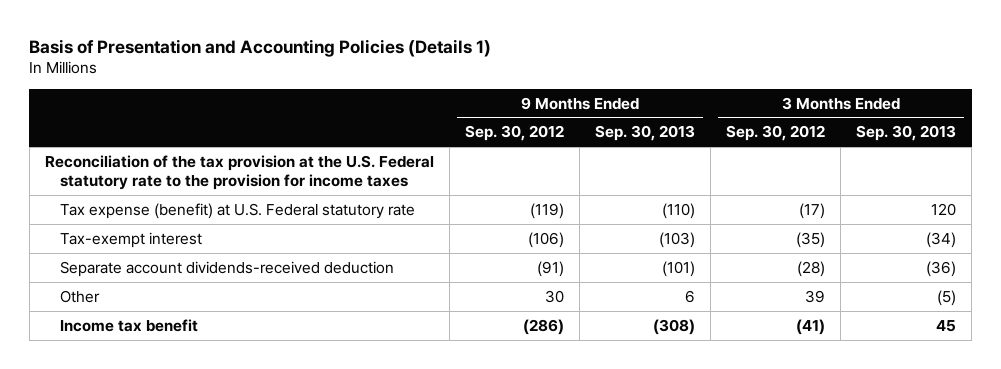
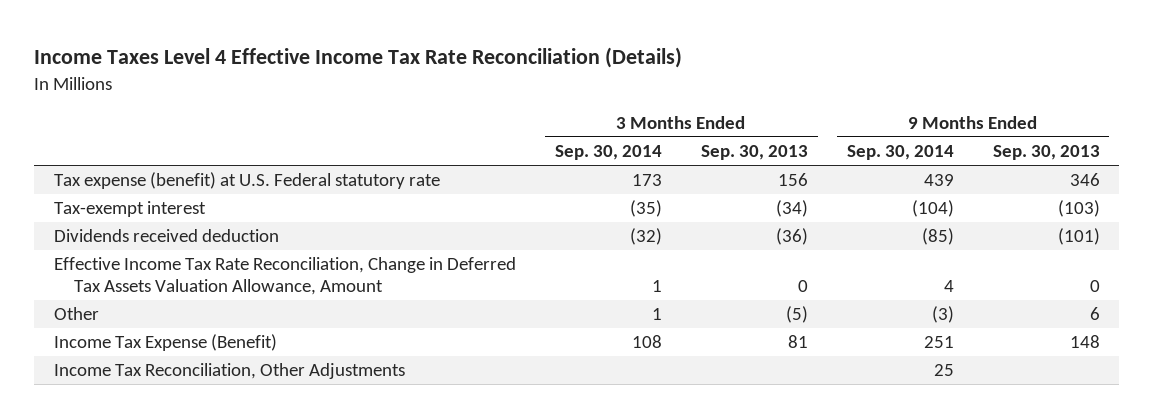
[29,38,492,57] Basis of Presentation and Accounting Policies (Details 1) -> [34,46,683,68] Income Taxes Level 4 Effective Income Tax Rate Reconciliation (Details)
[464,125,564,142] Sep. 30, 2012 -> none
[725,125,825,142] Sep. 30, 2012 -> none
none -> [554,145,662,161] Sep. 30, 2014
none -> [846,145,954,161] Sep. 30, 2014
[44,154,434,190] Reconciliation of the tax provision at the U.S. Federal statutory rate to the provision for income taxes -> none
[661,202,695,219] (110) -> [1069,173,1100,187] 346
[931,202,957,216] 120 -> [777,173,808,187] 156
[59,260,394,277] Separate account dividends-received deduction -> [53,229,279,243] Dividends received deduction
none -> [53,257,516,296] Effective Income Tax Rate Reconciliation, Change in Deferred Tax Assets Valuation Allowance, Amount
[59,318,198,332] Income tax benefit -> [53,334,277,352] Income Tax Expense (Benefit)
[652,318,695,335] (308) -> [1069,335,1100,349] 148
[936,319,957,332] 45 -> [787,335,808,349] 81
none -> [53,363,405,380] Income Tax Reconciliation, Other Adjustments

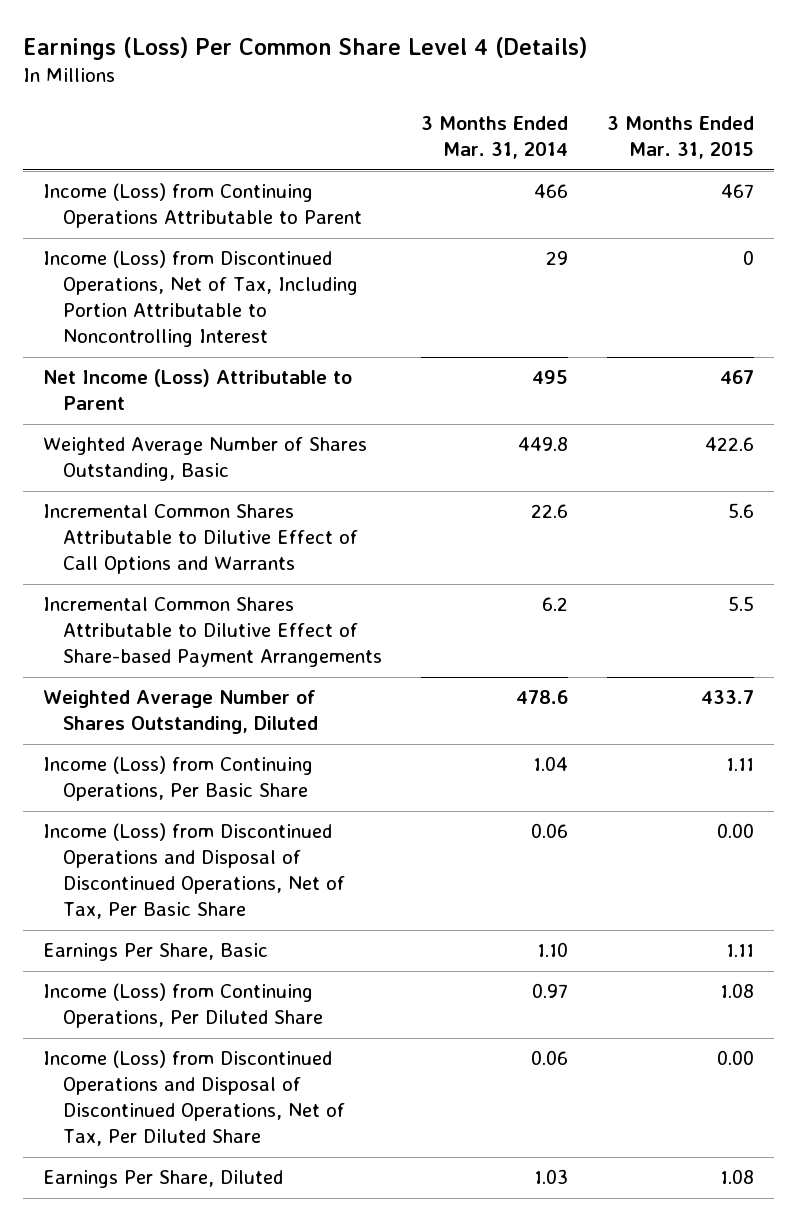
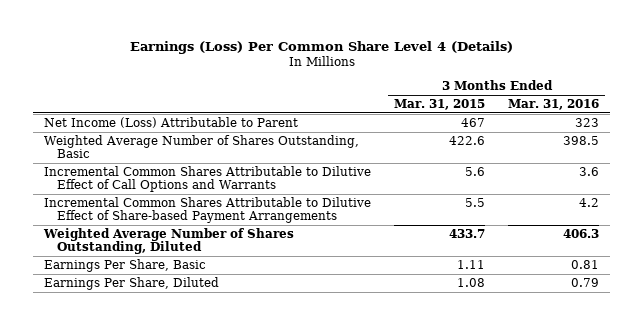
[421,115,569,159] 3 Months Ended Mar. 31, 2014 -> none
none -> [507,99,599,111] Mar. 31, 2016
[42,183,363,229] Income (Loss) from Continuing Operations Attributable to Parent -> none
[42,250,359,348] Income (Loss) from Discontinued Operations, Net of Tax, Including Portion Attributable to Noncontrolling Interest -> none
[42,756,313,802] Income (Loss) from Continuing Operations, Per Basic Share -> none
[42,823,346,920] Income (Loss) from Discontinued Operations and Disposal of Discontinued Operations, Net of Tax, Per Basic Share -> none
[42,983,324,1029] Income (Loss) from Continuing Operations, Per Diluted Share -> none
[42,1050,346,1147] Income (Loss) from Discontinued Operations and Disposal of Discontinued Operations, Net of Tax, Per Diluted Share -> none

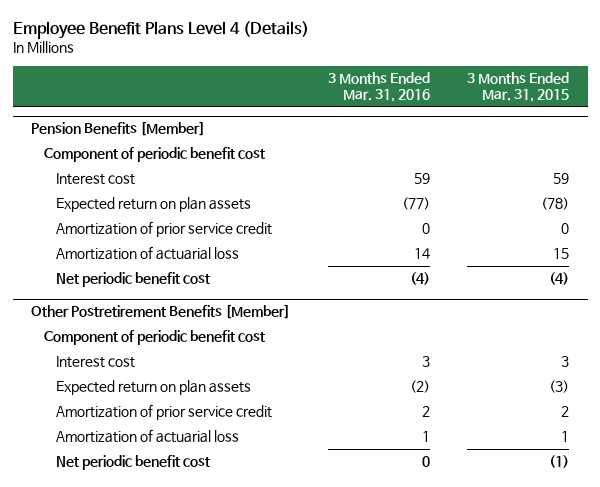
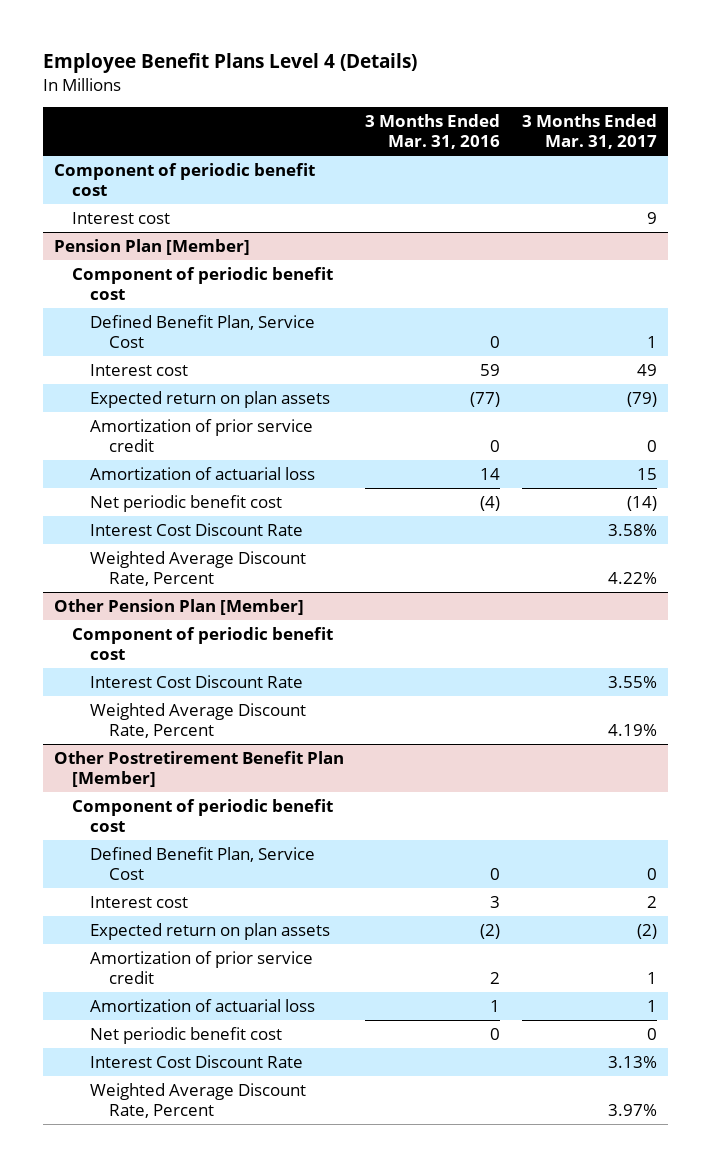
[467,71,570,103] 3 Months Ended Mar. 31, 2015 -> none
none -> [521,113,657,150] 3 Months Ended Mar. 31, 2017
[31,121,206,137] Pension Benefits [Member] -> none
none -> [72,211,171,224] Interest cost
none -> [53,238,250,255] Pension Plan [Member]
none -> [72,266,334,301] Component of periodic benefit cost
none -> [90,314,316,349] Defined Benefit Plan, Service Cost
[31,304,291,320] Other Postretirement Benefits [Member] -> none
none -> [90,522,304,536] Interest Cost Discount Rate
none -> [90,550,307,587] Weighted Average Discount Rate, Percent
none -> [53,598,304,615] Other Pension Plan [Member]
none -> [90,674,304,688] Interest Cost Discount Rate
none -> [90,702,307,739] Weighted Average Discount Rate, Percent
none -> [53,750,344,788] Other Postretirement Benefit Plan [Member]
none -> [72,798,334,833] Component of periodic benefit cost
none -> [90,846,316,881] Defined Benefit Plan, Service Cost
none -> [90,1054,304,1068] Interest Cost Discount Rate
none -> [90,1082,307,1119] Weighted Average Discount Rate, Percent

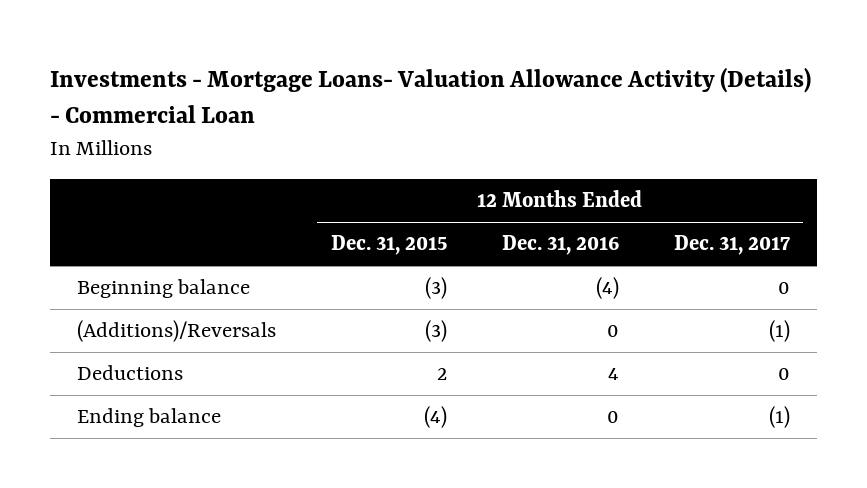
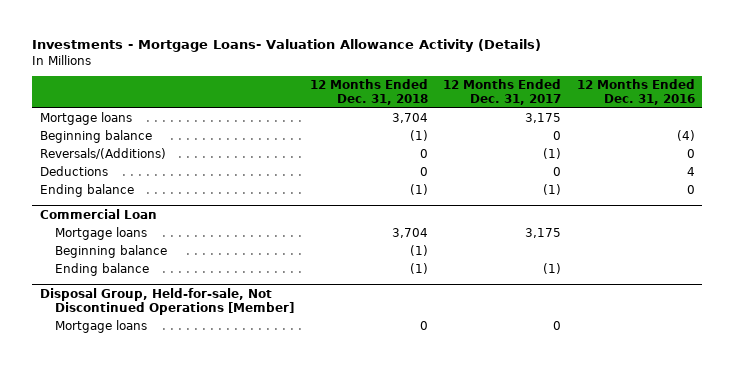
[49,66,811,124] Investments - Mortgage Loans- Valuation Allowance Activity (Details) - Commercial Loan -> [31,39,541,53] Investments - Mortgage Loans- Valuation Allowance Activity (Details)
[331,235,448,256] Dec. 31, 2015 -> none
none -> [309,79,428,106] 12 Months Ended Dec. 31, 2018
none -> [39,112,132,126] Mortgage loans
[77,320,277,343] (Additions)/Reversals -> [39,148,166,160] Reversals/(Additions)
none -> [39,209,157,220] Commercial Loan
none -> [55,227,148,241] Mortgage loans
none -> [55,245,168,259] Beginning balance
none -> [55,263,150,277] Ending balance
none -> [39,288,295,316] Disposal Group, Held-for-sale, Not Discontinued Operations [Member]
none -> [55,320,148,334] Mortgage loans

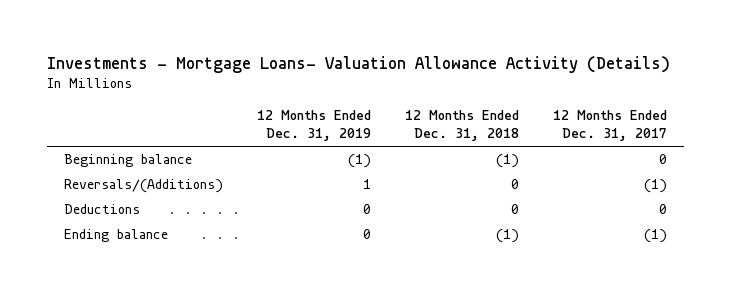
[576,79,695,106] 12 Months Ended Dec. 31, 2016 -> none
none -> [257,109,372,142] 12 Months Ended Dec. 31, 2019
[39,112,132,126] Mortgage loans -> none
[39,209,157,220] Commercial Loan -> none
[55,227,148,241] Mortgage loans -> none
[55,245,168,259] Beginning balance -> none
[55,263,150,277] Ending balance -> none
[39,288,295,316] Disposal Group, Held-for-sale, Not Discontinued Operations [Member] -> none
[55,320,148,334] Mortgage loans -> none

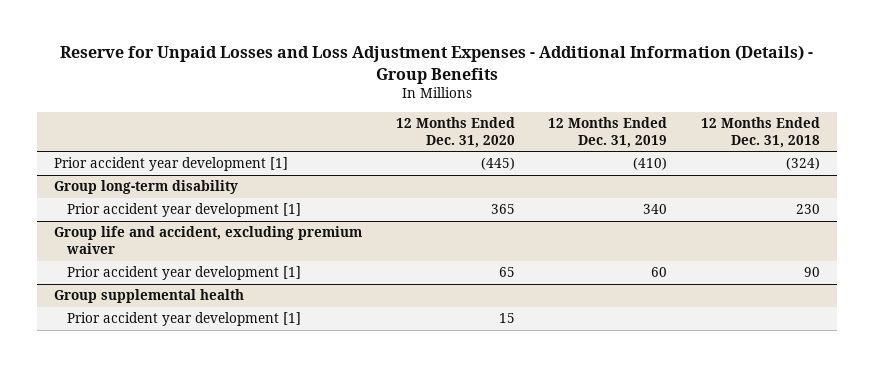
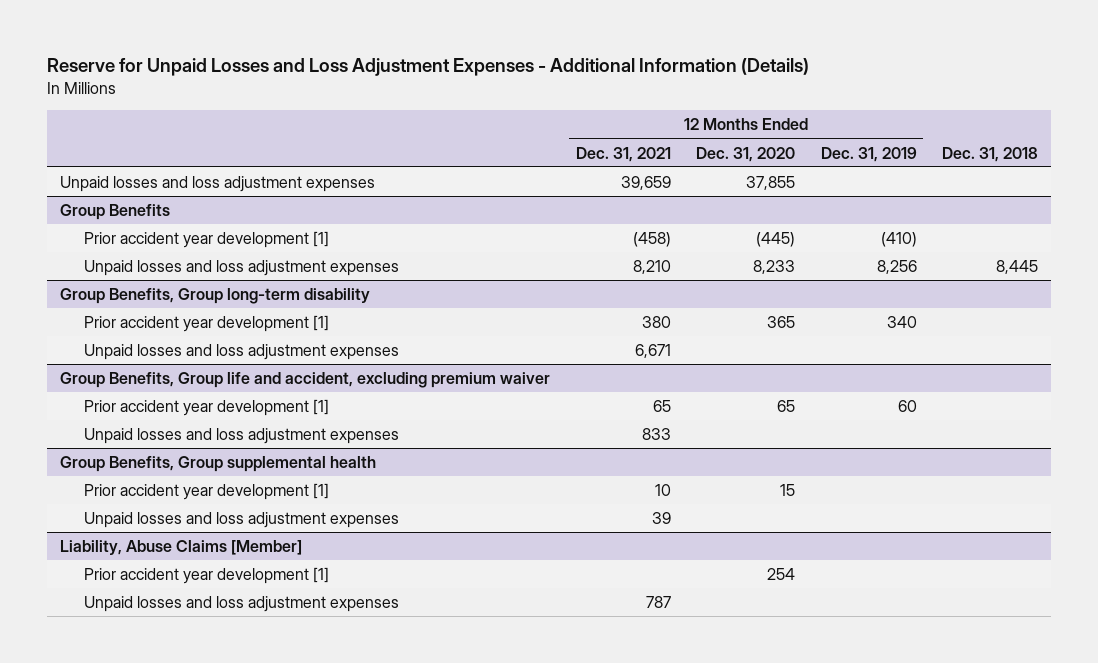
[59,45,813,84] Reserve for Unpaid Losses and Loss Adjustment Expenses - Additional Information (Details) - Group Benefits -> [47,58,810,77] Reserve for Unpaid Losses and Loss Adjustment Expenses - Additional Information (Details)
[700,117,820,149] 12 Months Ended Dec. 31, 2018 -> none
none -> [575,146,671,162] Dec. 31, 2021
none -> [942,146,1039,162] Dec. 31, 2018
none -> [59,176,375,193] Unpaid losses and loss adjustment expenses
none -> [59,204,170,221] Group Benefits
none -> [83,260,399,277] Unpaid losses and loss adjustment expenses
[53,180,238,195] Group long-term disability -> [59,288,370,305] Group Benefits, Group long-term disability
none -> [83,344,399,361] Unpaid losses and loss adjustment expenses
[53,226,362,255] Group life and accident, excluding premium waiver -> [59,372,550,389] Group Benefits, Group life and accident, excluding premium waiver
none -> [83,428,399,445] Unpaid losses and loss adjustment expenses
[53,289,244,304] Group supplemental health -> [59,456,376,473] Group Benefits, Group supplemental health
none -> [83,512,399,529] Unpaid losses and loss adjustment expenses
none -> [59,540,302,556] Liability, Abuse Claims [Member]
none -> [83,567,329,585] Prior accident year development [1]
none -> [83,596,399,613] Unpaid losses and loss adjustment expenses

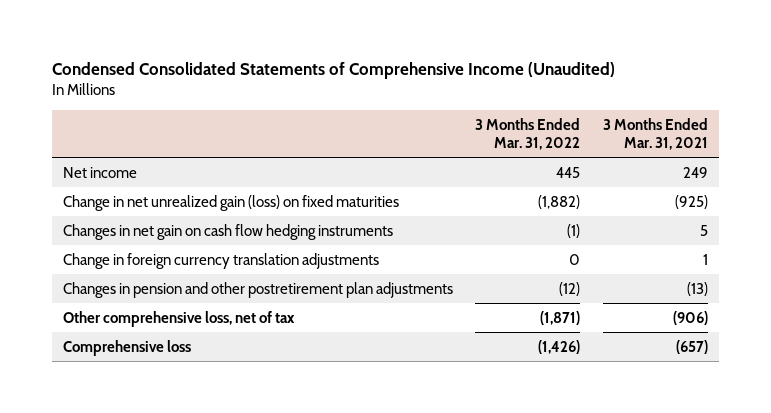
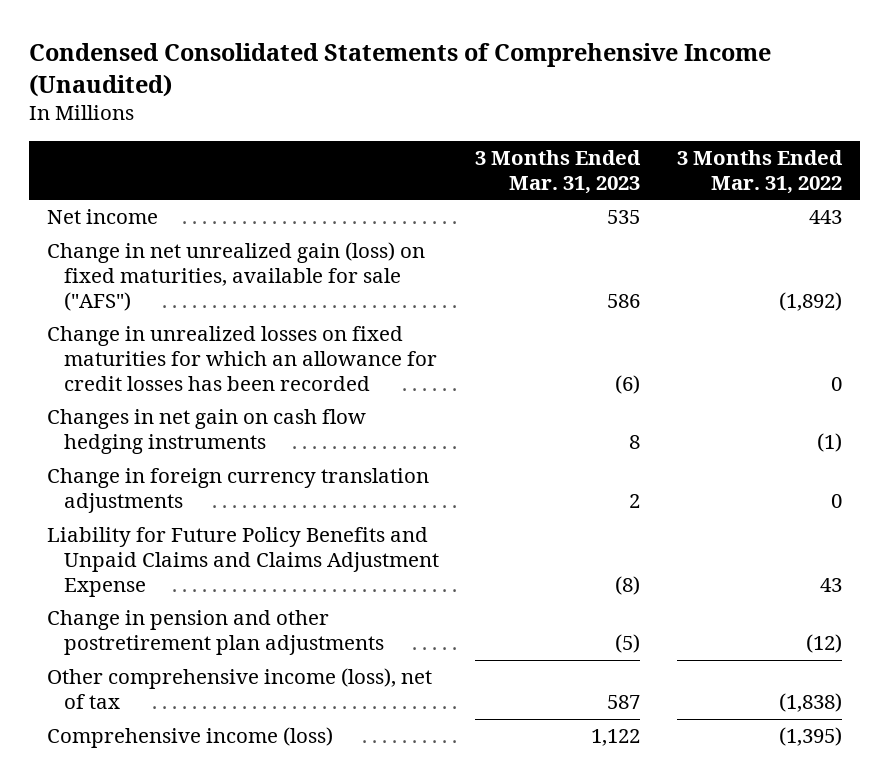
[602,118,708,150] 3 Months Ended Mar. 31, 2021 -> none
none -> [475,150,642,194] 3 Months Ended Mar. 31, 2023
[556,166,581,178] 445 -> [808,210,842,225] 443
[62,194,399,211] Change in net unrealized gain (loss) on fixed maturities -> [47,242,426,311] Change in net unrealized gain (loss) on fixed maturities, available for sale ("AFS")
[538,194,581,209] (1,882) -> [778,291,842,311] (1,892)
none -> [47,326,437,391] Change in unrealized losses on fixed maturities for which an allowance for credit losses has been recorded
none -> [47,527,439,597] Liability for Future Policy Benefits and Unpaid Claims and Claims Adjustment Expense
[62,281,453,298] Changes in pension and other postretirement plan adjustments -> [47,610,384,656] Change in pension and other postretirement plan adjustments
[62,310,295,327] Other comprehensive loss, net of tax -> [47,668,433,710] Other comprehensive income (loss), net of tax
[540,310,581,325] (1,871) -> [778,693,842,713] (1,838)
[62,339,191,356] Comprehensive loss -> [47,727,334,749] Comprehensive income (loss)
[538,339,581,354] (1,426) -> [778,727,842,747] (1,395)

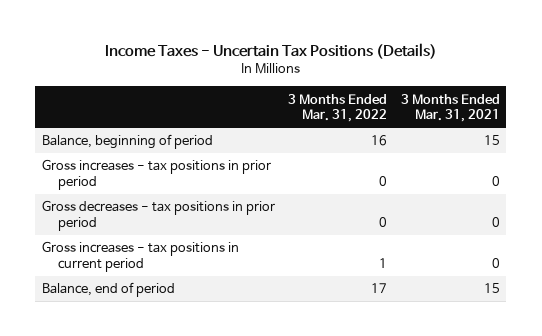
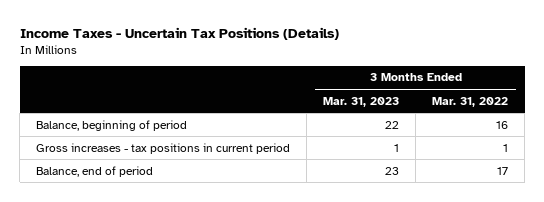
[400,93,500,123] 3 Months Ended Mar. 31, 2021 -> none
none -> [323,96,400,107] Mar. 31, 2023
[41,159,271,191] Gross increases - tax positions in prior period -> none
[41,200,275,232] Gross decreases - tax positions in prior period -> none

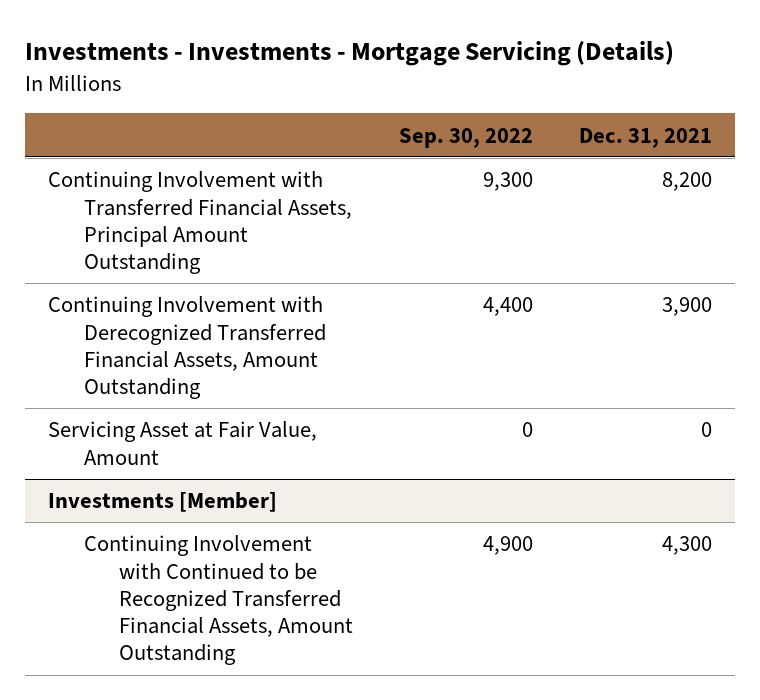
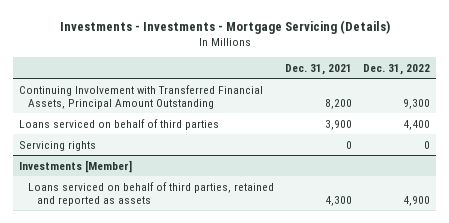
[398,127,533,148] Sep. 30, 2022 -> none
none -> [363,63,431,75] Dec. 31, 2022
[48,296,326,400] Continuing Involvement with Derecognized Transferred Financial Assets, Amount Outstanding -> [18,118,219,130] Loans serviced on behalf of third parties
[48,421,318,465] Servicing Asset at Fair Value, Amount -> [18,140,96,151] Servicing rights
[83,535,353,666] Continuing Involvement with Continued to be Recognized Transferred Financial Assets, Amount Outstanding -> [27,181,274,206] Loans serviced on behalf of third parties, retained and reported as assets

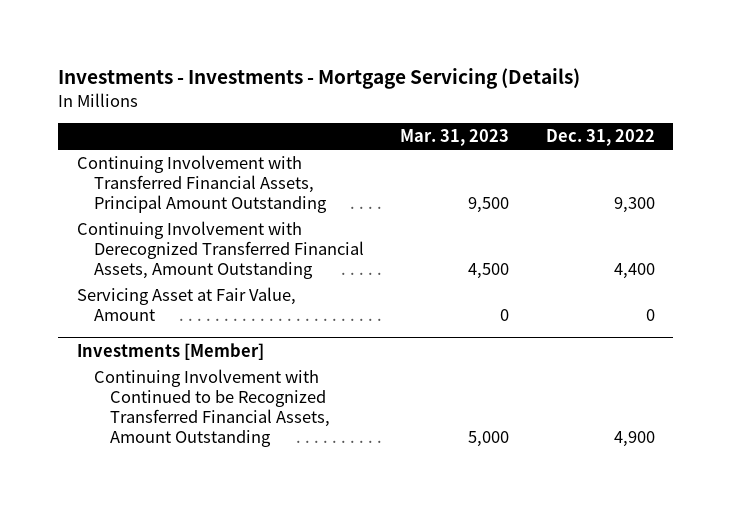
[285,63,353,75] Dec. 31, 2021 -> none
none -> [400,129,510,147] Mar. 31, 2023
[18,118,219,130] Loans serviced on behalf of third parties -> [76,220,364,279] Continuing Involvement with Derecognized Transferred Financial Assets, Amount Outstanding
[18,140,96,151] Servicing rights -> [76,286,296,321] Servicing Asset at Fair Value, Amount
[27,181,274,206] Loans serviced on behalf of third parties, retained and reported as assets -> [93,368,331,447] Continuing Involvement with Continued to be Recognized Transferred Financial Assets, Amount Outstanding

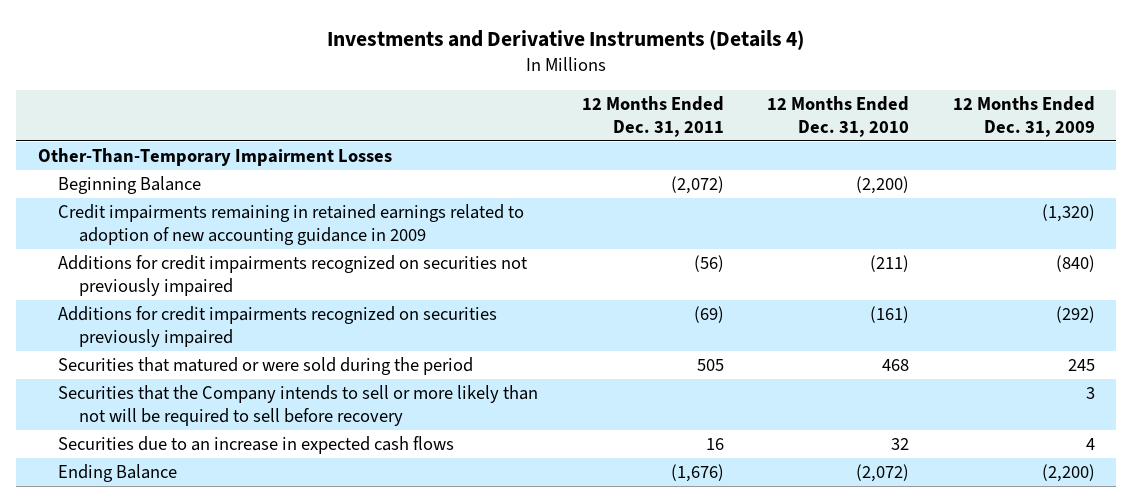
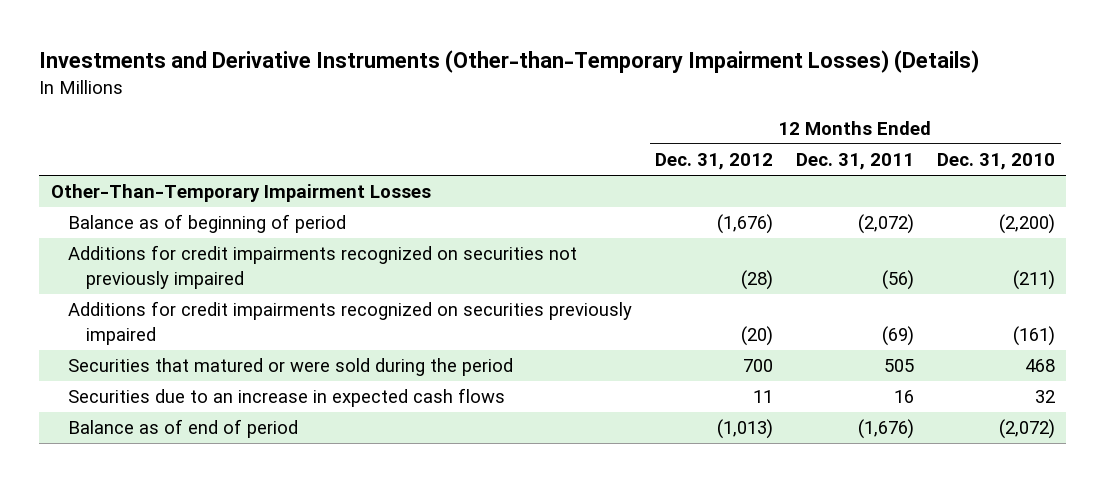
[327,29,805,50] Investments and Derivative Instruments (Details 4) -> [39,50,980,74] Investments and Derivative Instruments (Other-than-Temporary Impairment Losses) (Details)
[952,95,1095,137] 12 Months Ended Dec. 31, 2009 -> none
none -> [655,153,774,171] Dec. 31, 2012
[58,204,525,246] Credit impairments remaining in retained earnings related to adoption of new accounting guidance in 2009 -> none
[58,176,202,195] Beginning Balance -> [68,214,347,234] Balance as of beginning of period
[58,385,539,427] Securities that the Company intends to sell or more likely than not will be required to sell before recovery -> none
[58,464,178,483] Ending Balance -> [68,419,299,439] Balance as of end of period

